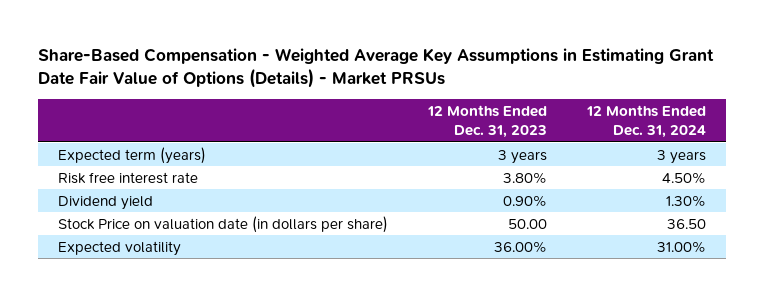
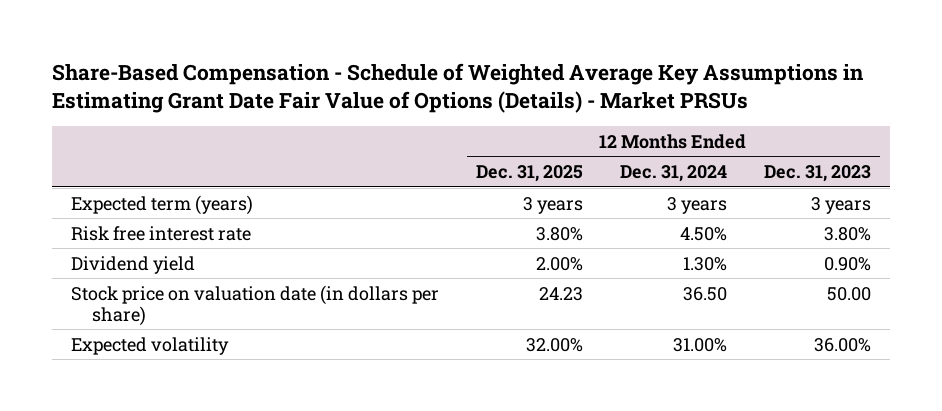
[38,48,715,89] Share-Based Compensation - Weighted Average Key Assumptions in Estimating Grant Date Fair Value of Options (Details) - Market PRSUs -> [52,63,865,114] Share-Based Compensation - Schedule of Weighted Average Key Assumptions in Estimating Grant Date Fair Value of Options (Details) - Market PRSUs
none -> [475,165,583,183] Dec. 31, 2025
[58,215,389,233] Stock Price on valuation date (in dollars per share) -> [70,284,439,326] Stock price on valuation date (in dollars per share)

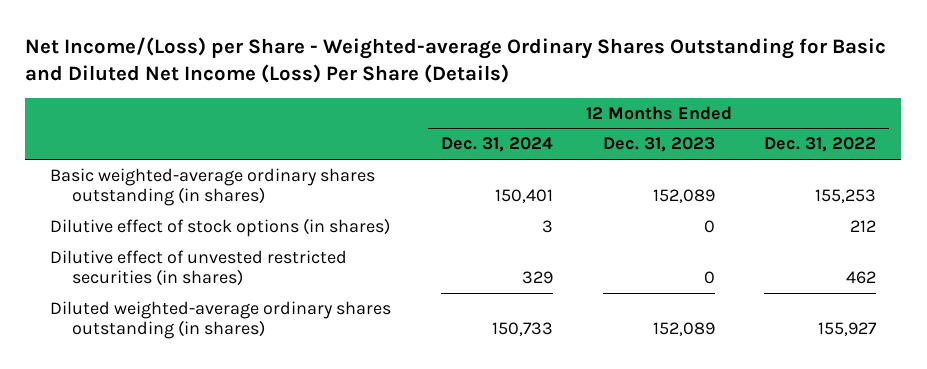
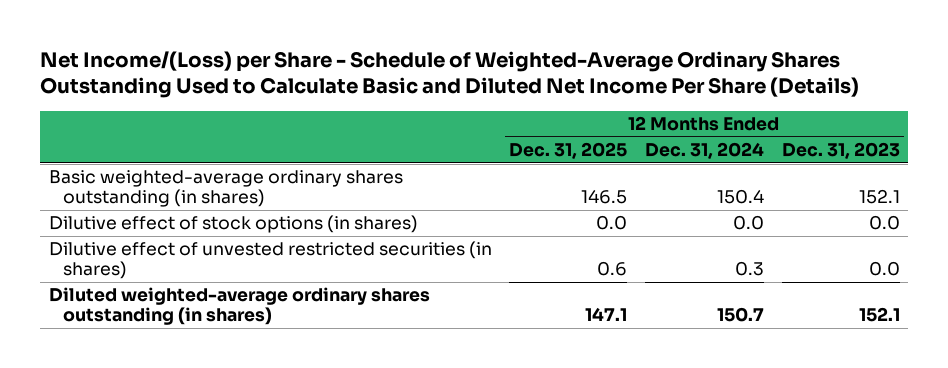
[25,36,887,84] Net Income/(Loss) per Share - Weighted-average Ordinary Shares Outstanding for Basic and Diluted Net Income (Loss) Per Share (Details) -> [39,50,859,99] Net Income/(Loss) per Share - Schedule of Weighted-Average Ordinary Shares Outstanding Used to Calculate Basic and Diluted Net Income Per Share (Details)
[764,137,877,153] Dec. 31, 2022 -> none
none -> [509,141,628,159] Dec. 31, 2025
[494,189,553,204] 150,401 -> [716,189,764,205] 150.4
[652,189,715,204] 152,089 -> [858,189,900,205] 152.1
[541,219,553,233] 3 -> [732,215,764,231] 0.0
[703,219,715,233] 0 -> [868,215,900,231] 0.0
[521,271,553,285] 329 -> [734,261,764,277] 0.3
[703,271,715,285] 0 -> [868,261,900,277] 0.0
[491,322,553,337] 150,733 -> [716,307,764,323] 150.7
[652,322,715,337] 152,089 -> [858,307,900,323] 152.1

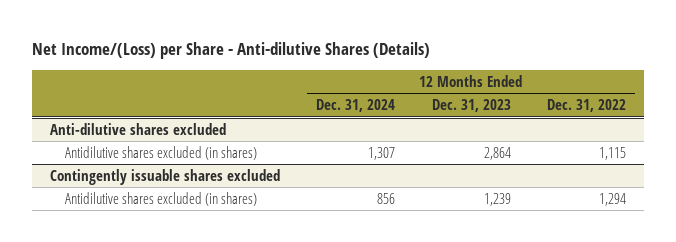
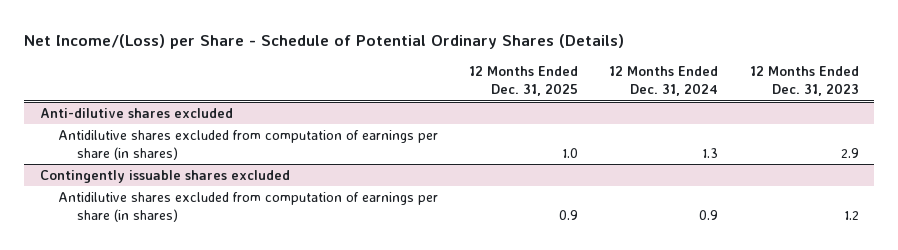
[31,41,430,59] Net Income/(Loss) per Share - Anti-dilutive Shares (Details) -> [24,34,625,50] Net Income/(Loss) per Share - Schedule of Potential Ordinary Shares (Details)
[546,99,626,113] Dec. 31, 2022 -> none
none -> [469,66,579,97] 12 Months Ended Dec. 31, 2025
[65,145,258,160] Antidilutive shares excluded (in shares) -> [58,129,439,161] Antidilutive shares excluded from computation of earnings per share (in shares)
[368,146,396,160] 1,307 -> [702,148,719,159] 1.3
[483,146,511,160] 2,864 -> [840,148,859,159] 2.9
[65,191,258,206] Antidilutive shares excluded (in shares) -> [58,191,439,223] Antidilutive shares excluded from computation of earnings per share (in shares)
[377,192,396,204] 856 -> [699,210,719,221] 0.9
[483,192,511,206] 1,239 -> [843,211,859,221] 1.2

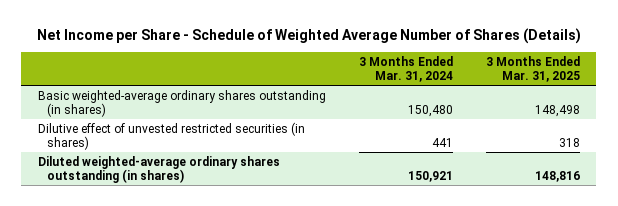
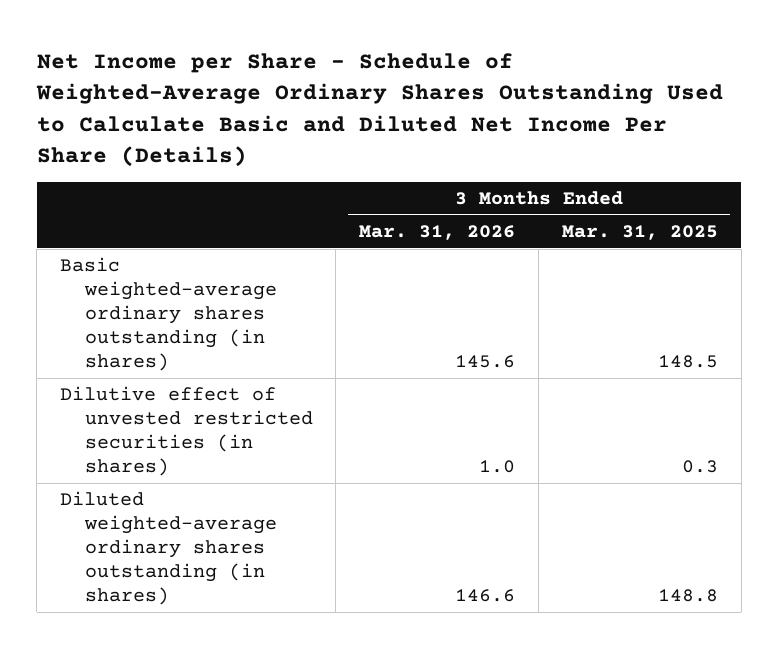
[36,28,581,45] Net Income per Share - Schedule of Weighted Average Number of Shares (Details) -> [35,53,723,167] Net Income per Share - Schedule of Weighted-Average Ordinary Shares Outstanding Used to Calculate Basic and Diluted Net Income Per Share (Details)
[358,56,453,83] 3 Months Ended Mar. 31, 2024 -> none
none -> [359,225,516,241] Mar. 31, 2026
[534,105,580,118] 148,498 -> [657,355,718,369] 148.5
[558,138,580,148] 318 -> [681,460,718,474] 0.3
[534,171,580,183] 148,816 -> [657,589,718,603] 148.8

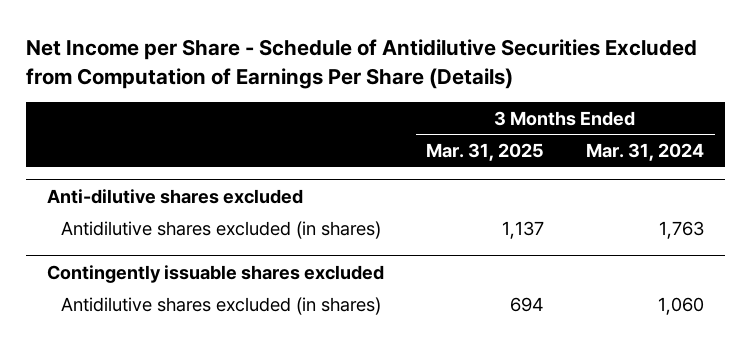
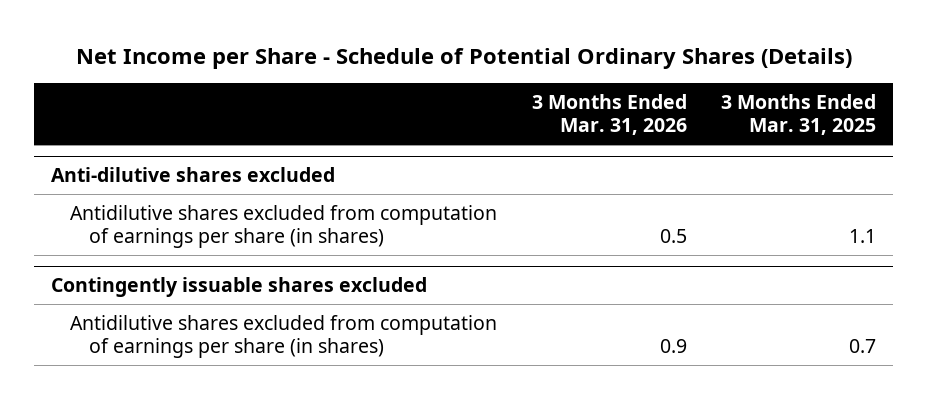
[26,39,698,89] Net Income per Share - Schedule of Antidilutive Securities Excluded from Computation of Earnings Per Share (Details) -> [75,48,852,70] Net Income per Share - Schedule of Potential Ordinary Shares (Details)
[586,143,705,162] Mar. 31, 2024 -> none
none -> [531,93,687,136] 3 Months Ended Mar. 31, 2026
[60,220,381,239] Antidilutive shares excluded (in shares) -> [70,204,498,249] Antidilutive shares excluded from computation of earnings per share (in shares)
[502,220,545,239] 1,137 -> [848,229,876,244] 1.1
[60,296,381,315] Antidilutive shares excluded (in shares) -> [70,314,498,359] Antidilutive shares excluded from computation of earnings per share (in shares)
[510,296,545,312] 694 -> [848,339,876,354] 0.7

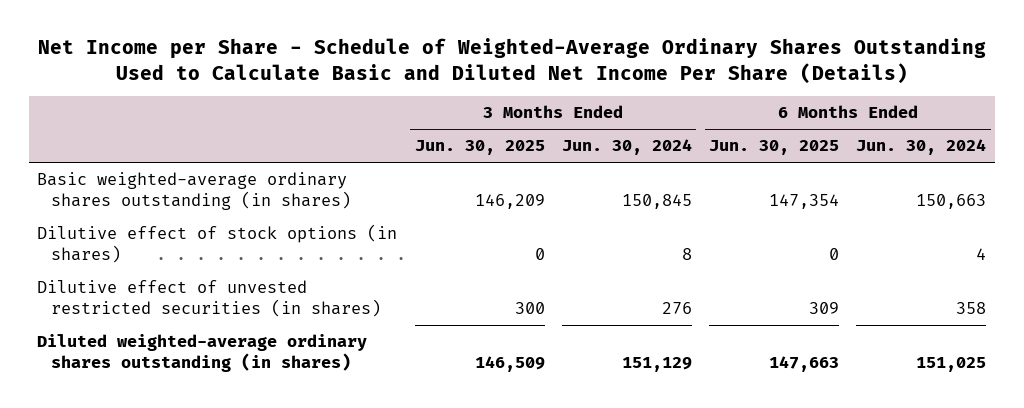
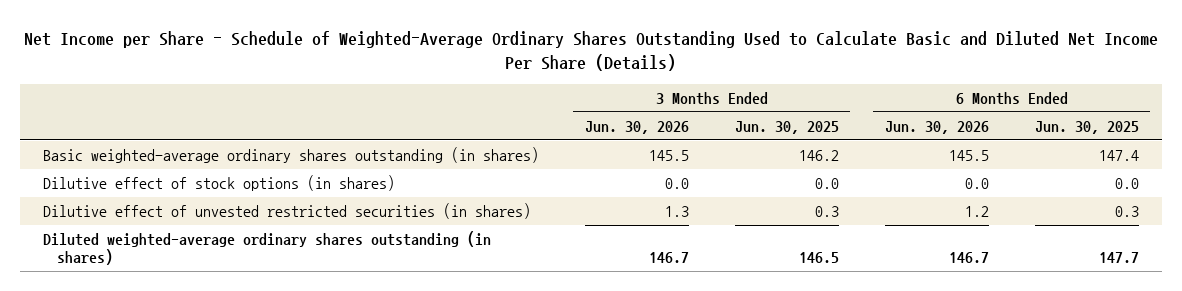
[561,139,692,156] Jun. 30, 2024 -> none
[856,139,987,156] Jun. 30, 2024 -> none
none -> [584,120,689,134] Jun. 30, 2026
none -> [884,120,989,134] Jun. 30, 2026
[474,194,545,210] 146,209 -> [798,149,839,161] 146.2
[769,194,840,210] 147,354 -> [1098,149,1139,161] 147.4
[534,248,545,261] 0 -> [814,177,839,189] 0.0
[829,248,840,261] 0 -> [1114,177,1139,189] 0.0
[514,302,545,315] 300 -> [814,205,839,217] 0.3
[809,302,840,315] 309 -> [1114,205,1139,217] 0.3
[474,356,545,373] 146,509 -> [798,252,839,264] 146.5
[769,356,840,373] 147,663 -> [1098,252,1139,264] 147.7

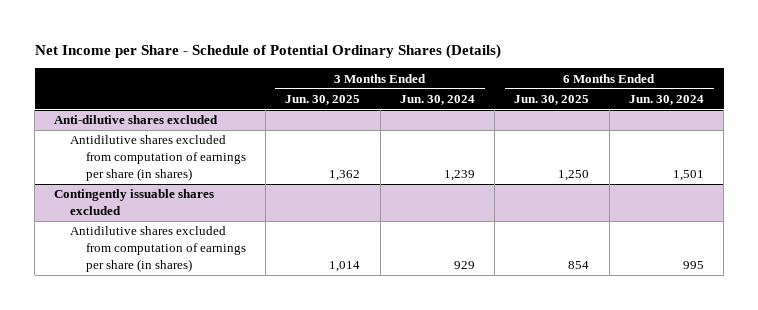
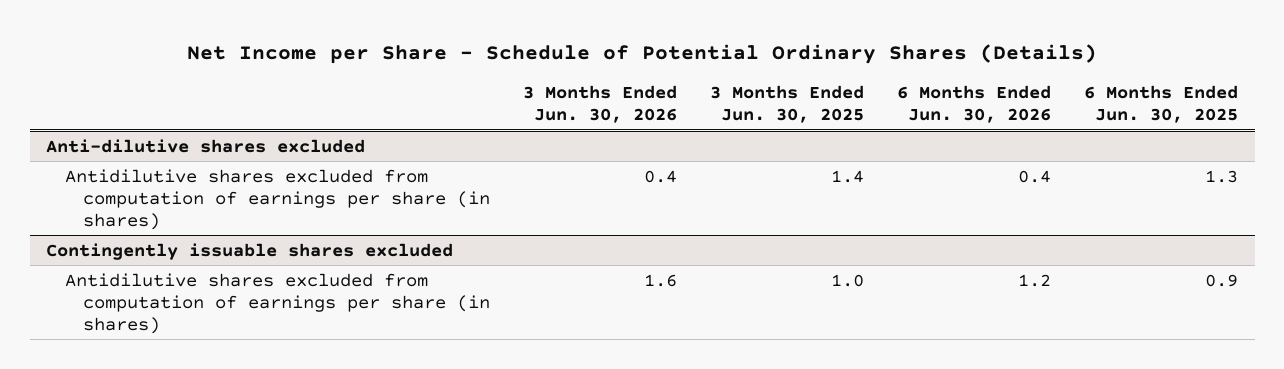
[399,95,475,106] Jun. 30, 2024 -> none
[628,95,704,106] Jun. 30, 2024 -> none
none -> [523,85,678,124] 3 Months Ended Jun. 30, 2026
none -> [897,85,1052,124] 6 Months Ended Jun. 30, 2026
[329,170,361,182] 1,362 -> [831,169,865,183] 1.4
[558,170,590,182] 1,250 -> [1205,169,1239,183] 1.3
[329,261,361,273] 1,014 -> [831,273,865,287] 1.0
[568,261,590,270] 854 -> [1205,273,1239,287] 0.9

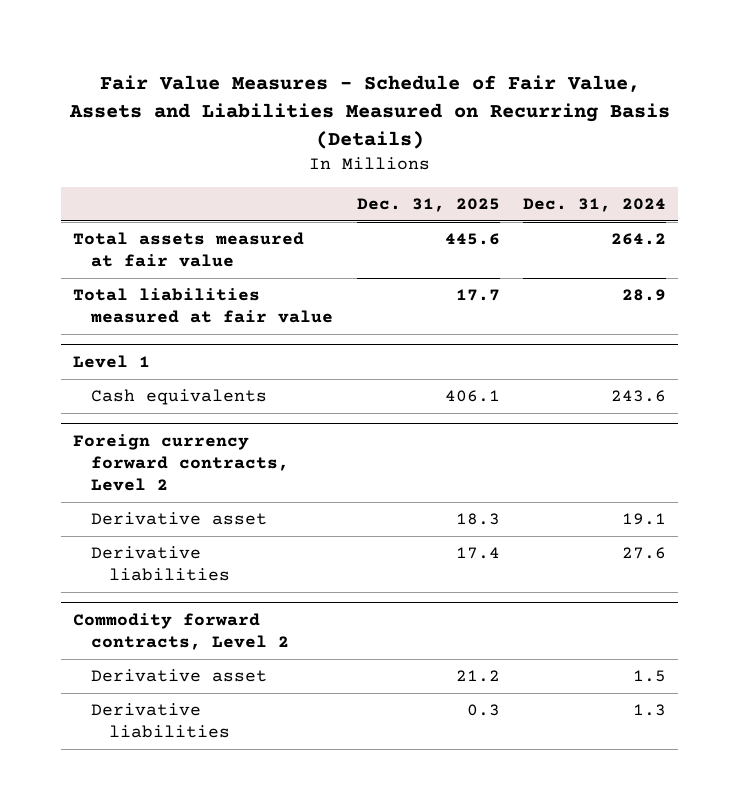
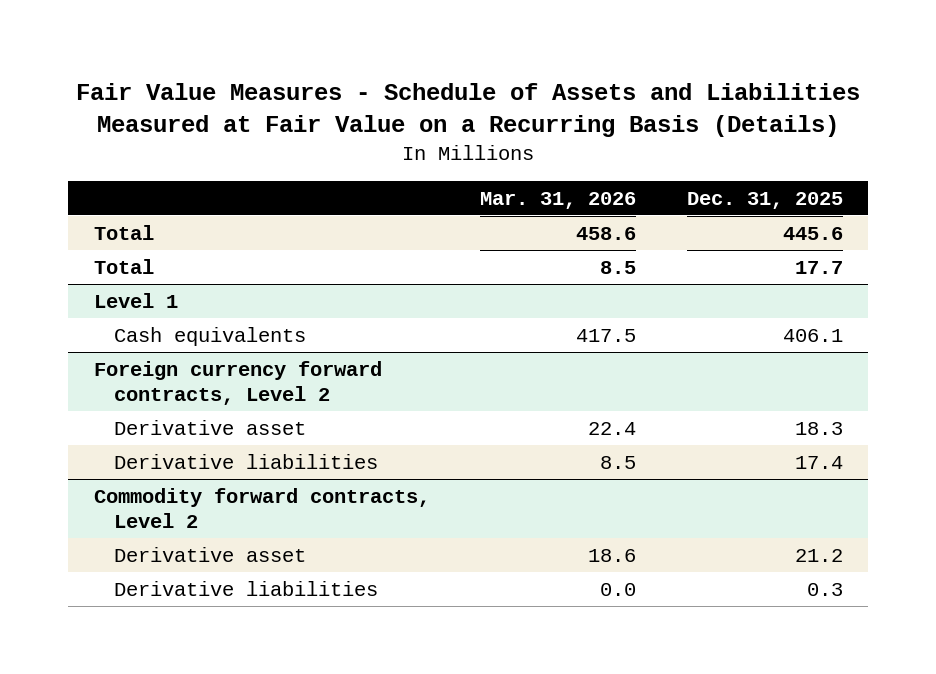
[68,75,670,149] Fair Value Measures - Schedule of Fair Value, Assets and Liabilities Measured on Recurring Basis (Details) -> [76,83,861,138] Fair Value Measures - Schedule of Assets and Liabilities Measured at Fair Value on a Recurring Basis (Details)
[523,197,667,212] Dec. 31, 2024 -> none
none -> [480,191,637,209] Mar. 31, 2026
[73,232,305,268] Total assets measured at fair value -> [93,224,154,240] Total
[73,288,334,324] Total liabilities measured at fair value -> [93,258,154,274] Total

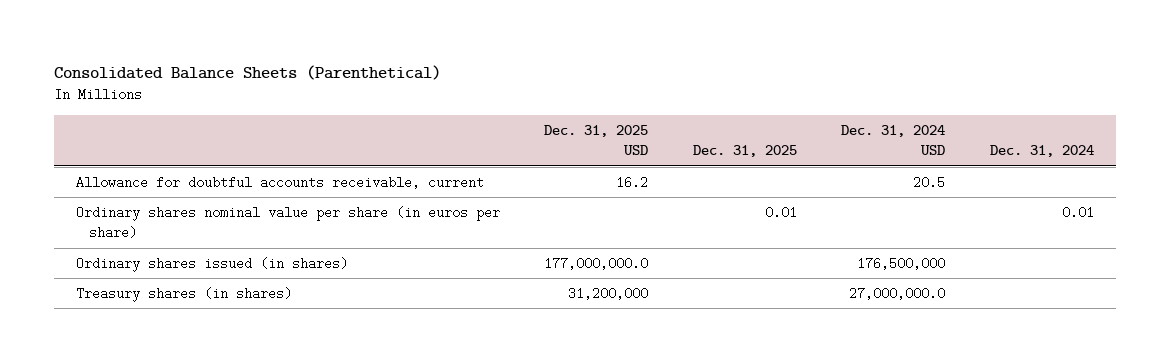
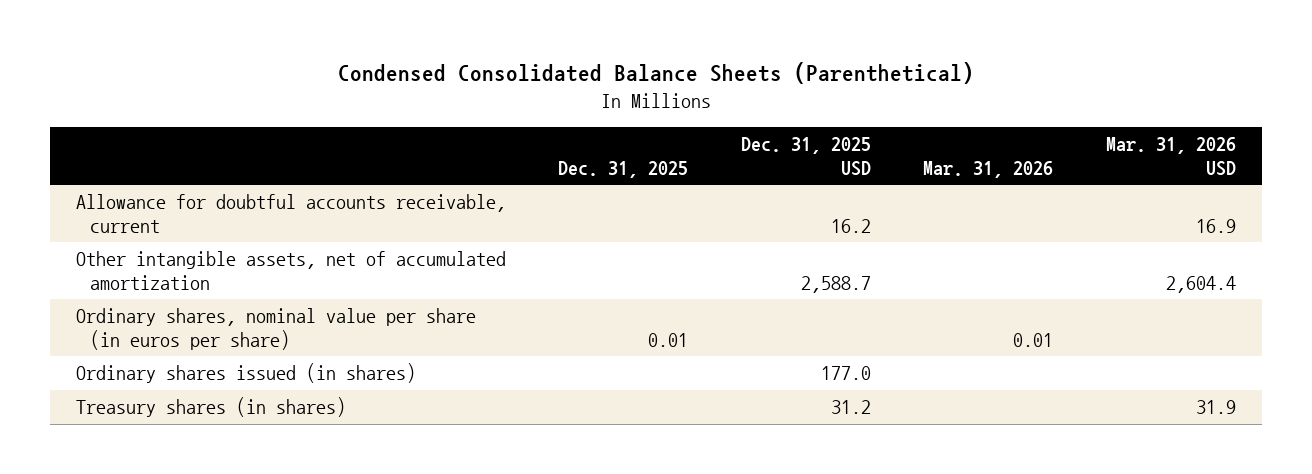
[53,65,441,81] Consolidated Balance Sheets (Parenthetical) -> [337,62,974,85] Condensed Consolidated Balance Sheets (Parenthetical)
[841,125,946,156] Dec. 31, 2024 USD -> none
[989,145,1094,158] Dec. 31, 2024 -> none
none -> [923,160,1054,178] Mar. 31, 2026
none -> [1105,137,1236,176] Mar. 31, 2026 USD
none -> [75,251,506,290] Other intangible assets, net of accumulated amortization
[75,206,500,240] Ordinary shares nominal value per share (in euros per share) -> [75,308,476,350] Ordinary shares, nominal value per share (in euros per share)
[544,257,649,271] 177,000,000.0 -> [820,366,871,381] 177.0
[568,287,649,301] 31,200,000 -> [830,400,871,415] 31.2

